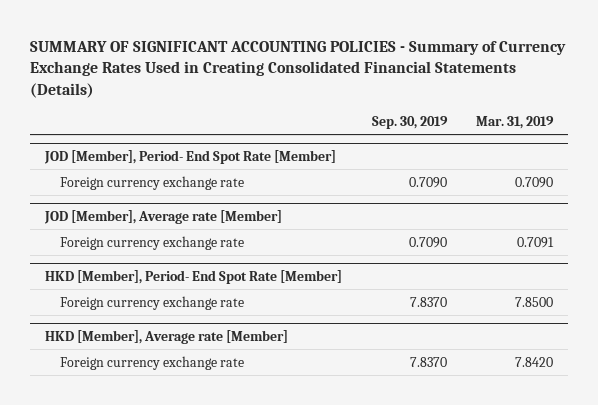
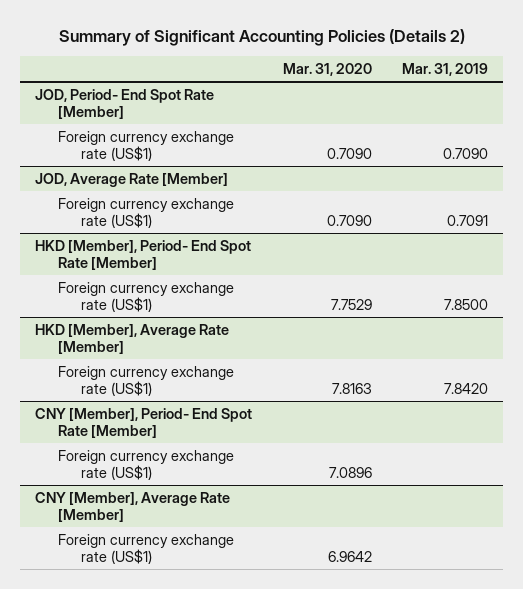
[30,40,567,98] SUMMARY OF SIGNIFICANT ACCOUNTING POLICIES - Summary of Currency Exchange Rates Used in Creating Consolidated Financial Statements (Details) -> [58,29,465,47] Summary of Significant Accounting Policies (Details 2)
[371,116,448,130] Sep. 30, 2019 -> none
none -> [282,63,372,77] Mar. 31, 2020
[43,150,336,165] JOD [Member], Period- End Spot Rate [Member] -> [35,88,215,119] JOD, Period- End Spot Rate [Member]
[59,175,244,190] Foreign currency exchange rate -> [57,130,234,161] Foreign currency exchange rate (US$1)
[43,210,282,225] JOD [Member], Average rate [Member] -> [35,172,229,187] JOD, Average Rate [Member]
[59,235,244,250] Foreign currency exchange rate -> [57,197,234,228] Foreign currency exchange rate (US$1)
[59,295,244,310] Foreign currency exchange rate -> [57,281,234,312] Foreign currency exchange rate (US$1)
[44,330,288,345] HKD [Member], Average rate [Member] -> [35,323,230,354] HKD [Member], Average Rate [Member]
[59,355,244,370] Foreign currency exchange rate -> [57,365,234,396] Foreign currency exchange rate (US$1)
none -> [35,407,253,438] CNY [Member], Period- End Spot Rate [Member]
none -> [57,449,234,480] Foreign currency exchange rate (US$1)
none -> [35,491,231,522] CNY [Member], Average Rate [Member]
none -> [57,533,234,564] Foreign currency exchange rate (US$1)

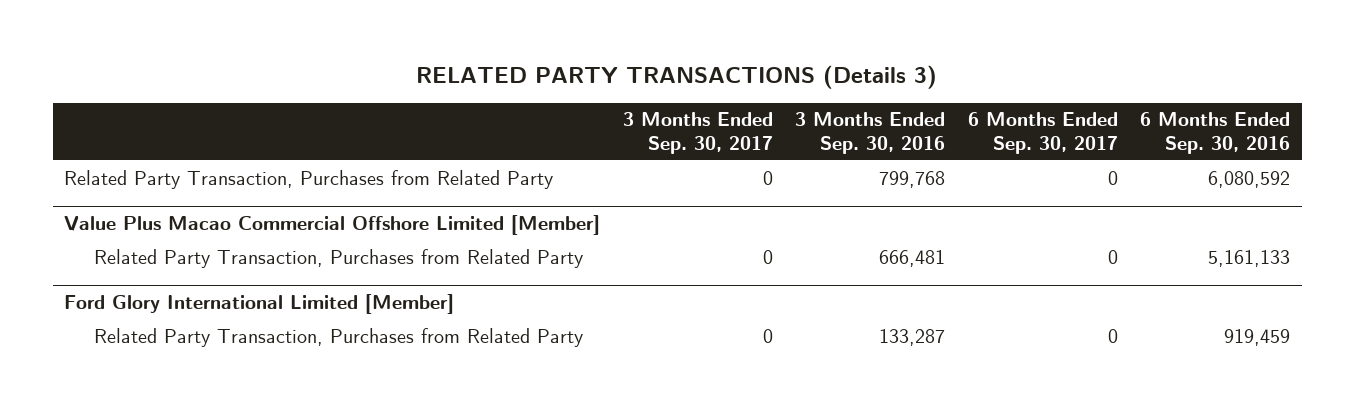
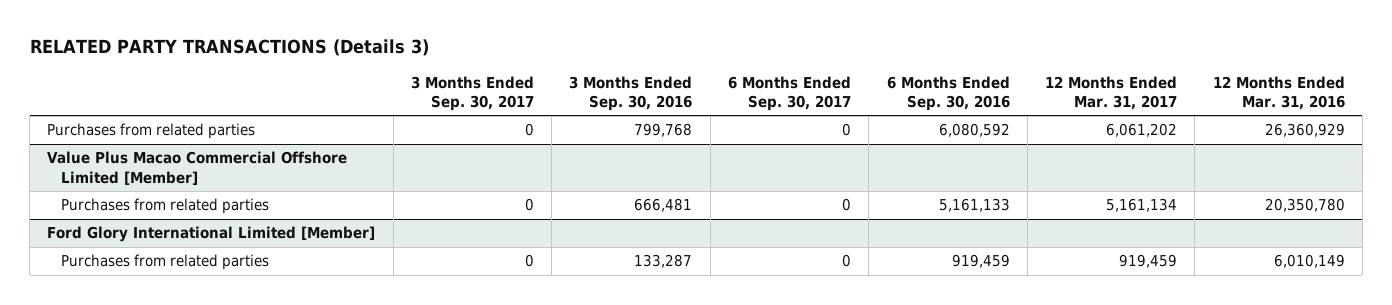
none -> [1045,75,1178,110] 12 Months Ended Mar. 31, 2017
none -> [1212,75,1345,110] 12 Months Ended Mar. 31, 2016
[64,169,554,189] Related Party Transaction, Purchases from Related Party -> [47,123,256,140] Purchases from related parties
[93,248,583,268] Related Party Transaction, Purchases from Related Party -> [60,198,269,215] Purchases from related parties
[93,327,583,347] Related Party Transaction, Purchases from Related Party -> [60,254,269,271] Purchases from related parties

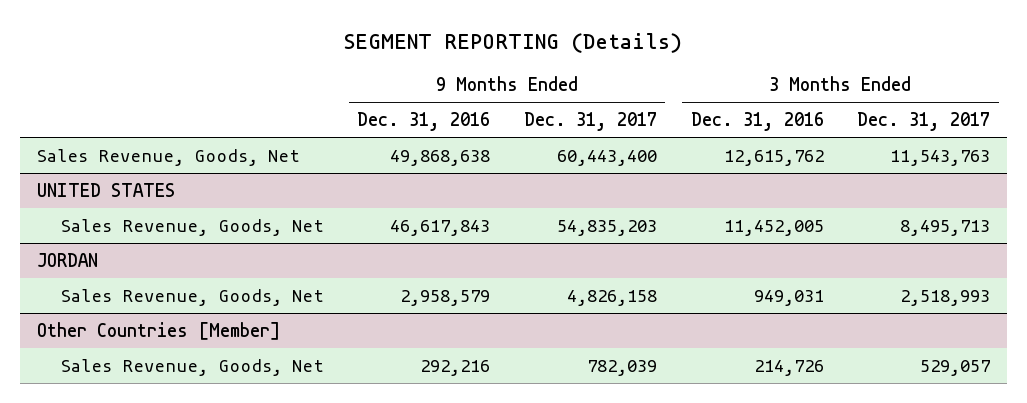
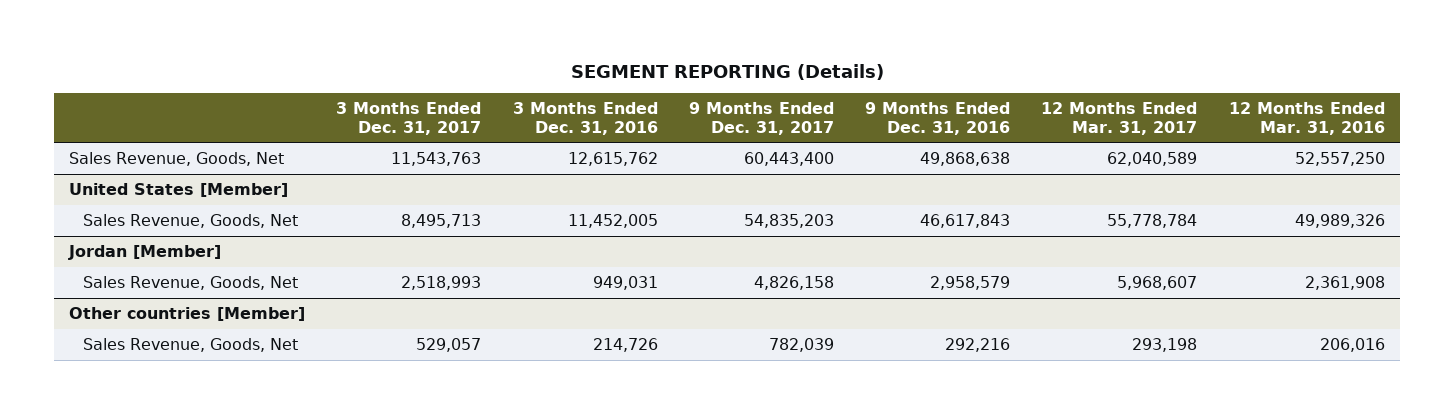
none -> [1041,102,1198,135] 12 Months Ended Mar. 31, 2017
none -> [1228,102,1385,135] 12 Months Ended Mar. 31, 2016
[36,182,175,197] UNITED STATES -> [69,182,289,197] United States [Member]
[36,252,98,267] JORDAN -> [68,244,222,260] Jordan [Member]
[36,321,280,340] Other Countries [Member] -> [69,306,306,321] Other countries [Member]

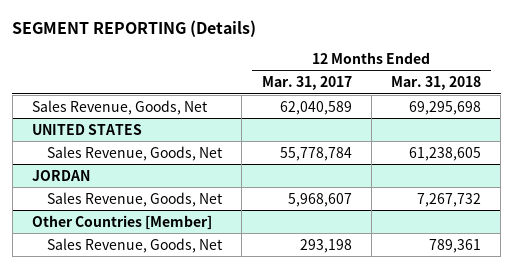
[336,102,482,135] 3 Months Ended Dec. 31, 2017 -> none
[512,102,658,135] 3 Months Ended Dec. 31, 2016 -> none
[688,102,834,135] 9 Months Ended Dec. 31, 2017 -> none
[865,102,1011,135] 9 Months Ended Dec. 31, 2016 -> none
[1228,102,1385,135] 12 Months Ended Mar. 31, 2016 -> none
none -> [390,76,481,91] Mar. 31, 2018
[69,182,289,197] United States [Member] -> [31,123,142,135] UNITED STATES
[68,244,222,260] Jordan [Member] -> [31,169,90,181] JORDAN
[69,306,306,321] Other countries [Member] -> [31,214,212,230] Other Countries [Member]

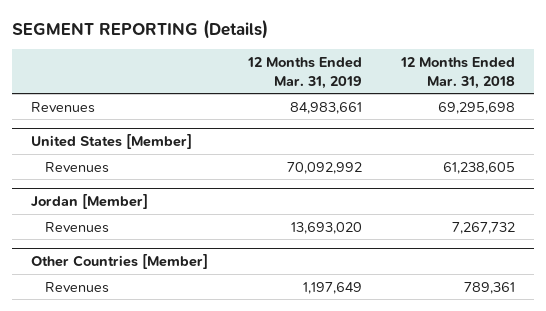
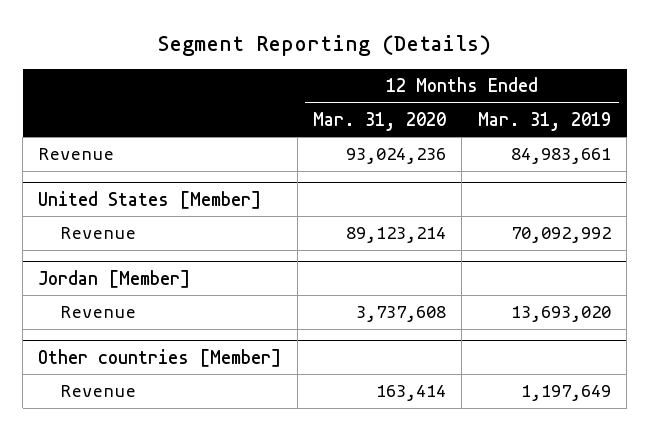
[11,18,268,39] SEGMENT REPORTING (Details) -> [157,34,491,56] Segment Reporting (Details)
[399,56,515,89] 12 Months Ended Mar. 31, 2018 -> none
none -> [313,111,447,131] Mar. 31, 2020
[31,101,96,113] Revenues -> [38,148,115,161] Revenue
[45,161,110,173] Revenues -> [60,227,137,240] Revenue
[45,221,110,233] Revenues -> [60,306,137,319] Revenue
[31,254,209,270] Other Countries [Member] -> [38,348,282,367] Other countries [Member]
[45,281,110,293] Revenues -> [60,385,137,398] Revenue

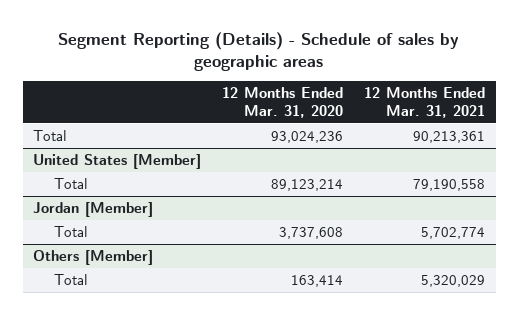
[157,34,491,56] Segment Reporting (Details) -> [58,31,460,72] Segment Reporting (Details) - Schedule of sales by geographic areas
[477,111,611,131] Mar. 31, 2019 -> none
none -> [364,87,486,118] 12 Months Ended Mar. 31, 2021
[38,148,115,161] Revenue -> [33,129,68,141] Total
[60,227,137,240] Revenue -> [54,177,89,189] Total
[60,306,137,319] Revenue -> [54,225,89,237] Total
[38,348,282,367] Other countries [Member] -> [33,249,154,265] Others [Member]
[60,385,137,398] Revenue -> [54,273,89,285] Total

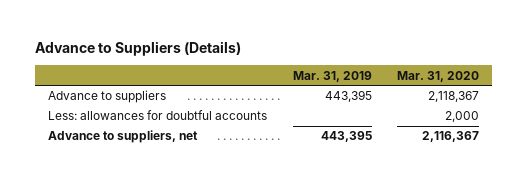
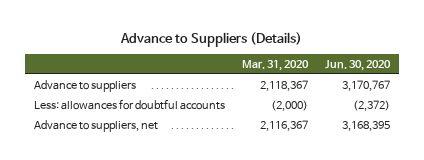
[292,70,372,82] Mar. 31, 2019 -> none
none -> [325,59,392,71] Jun. 30, 2020
[445,111,480,123] 2,000 -> [271,99,309,111] (2,000)

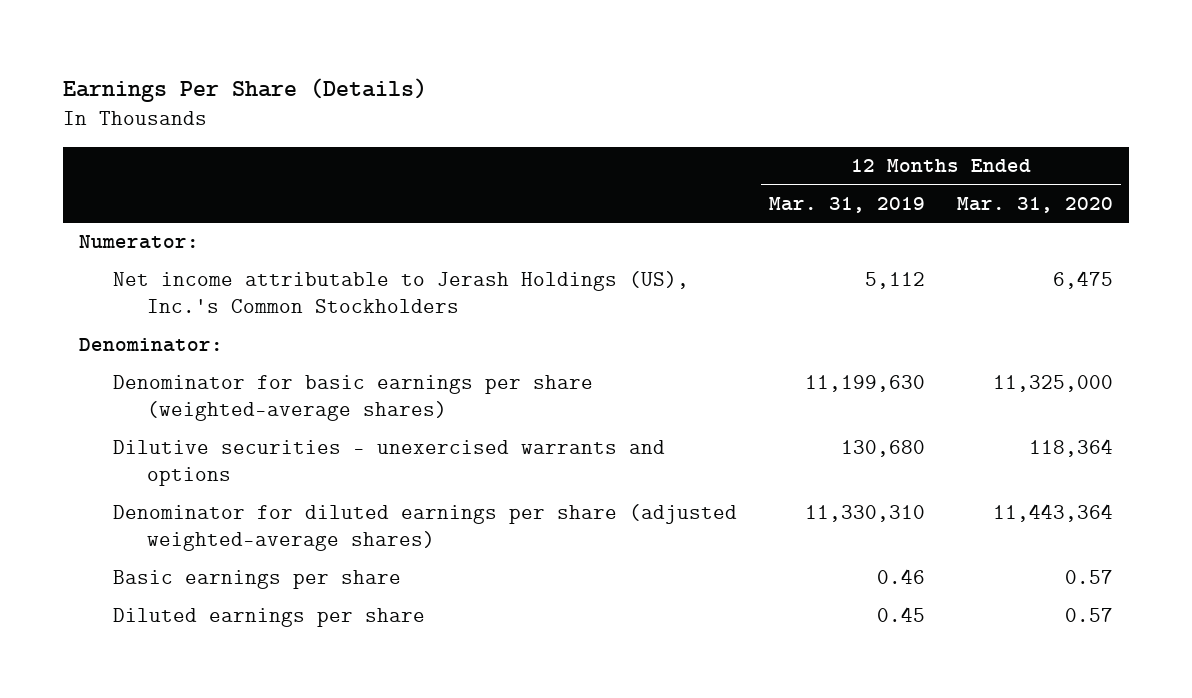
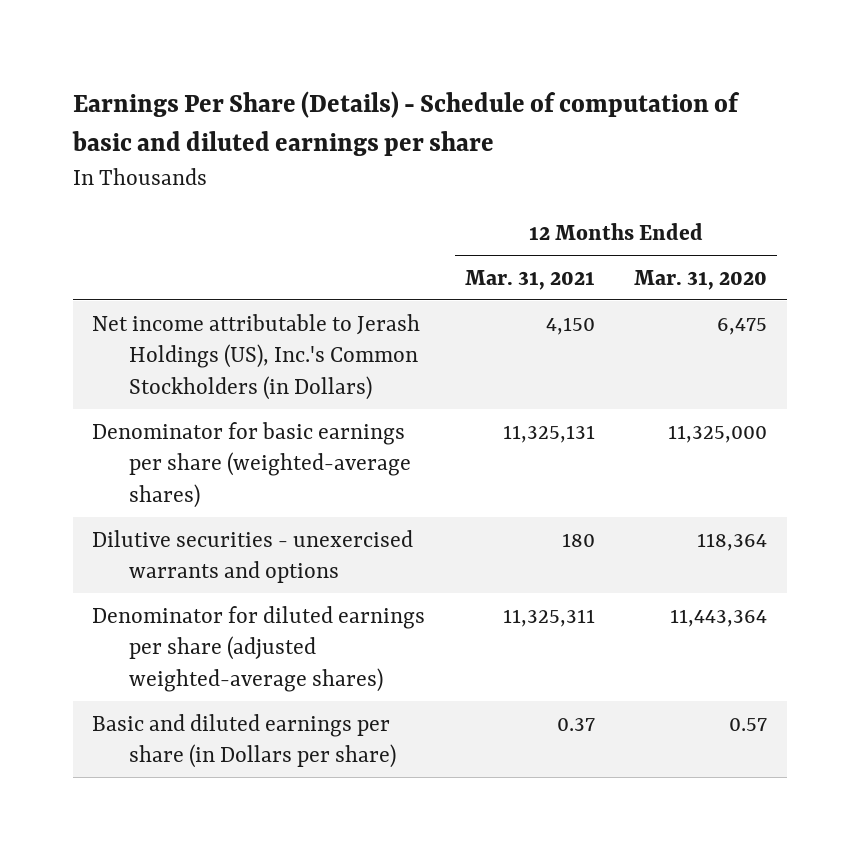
[63,78,428,103] Earnings Per Share (Details) -> [71,90,740,156] Earnings Per Share (Details) - Schedule of computation of basic and diluted earnings per share
[768,196,925,213] Mar. 31, 2019 -> none
none -> [464,269,595,290] Mar. 31, 2021
[79,235,200,250] Numerator: -> none
[79,338,224,353] Denominator: -> none
[113,271,690,314] Net income attributable to Jerash Holdings (US), Inc.'s Common Stockholders -> [92,313,421,400] Net income attributable to Jerash Holdings (US), Inc.'s Common Stockholders (in Dollars)
[113,570,402,590] Basic earnings per share -> none
[113,608,426,628] Diluted earnings per share -> [92,713,397,769] Basic and diluted earnings per share (in Dollars per share)

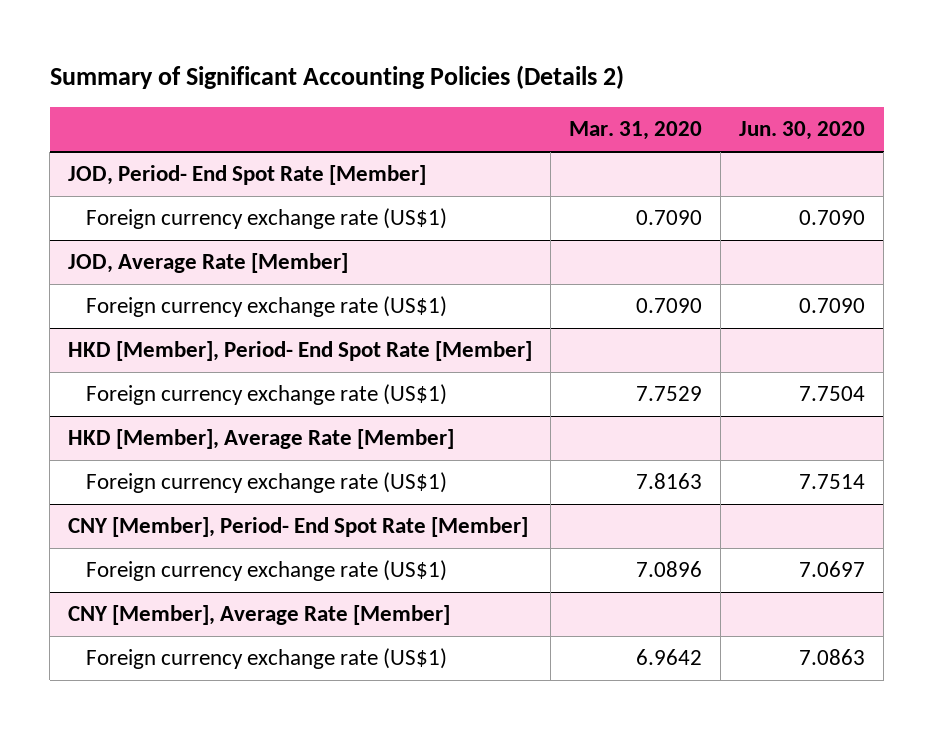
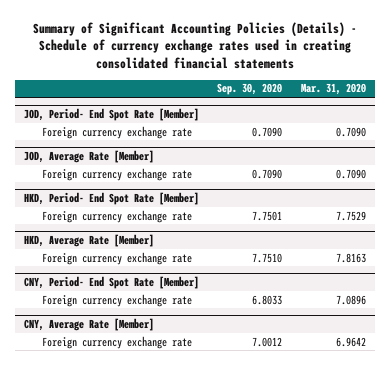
[49,64,624,89] Summary of Significant Accounting Policies (Details 2) -> [32,21,357,70] Summary of Significant Accounting Policies (Details) - Schedule of currency exchange rates used in creating consolidated financial statements
[739,121,866,141] Jun. 30, 2020 -> none
none -> [217,83,283,96] Sep. 30, 2020
[85,208,447,230] Foreign currency exchange rate (US$1) -> [41,125,192,139] Foreign currency exchange rate
[85,296,447,318] Foreign currency exchange rate (US$1) -> [41,167,192,181] Foreign currency exchange rate
[68,341,533,362] HKD [Member], Period- End Spot Rate [Member] -> [24,191,200,205] HKD, Period- End Spot Rate [Member]
[85,384,447,406] Foreign currency exchange rate (US$1) -> [41,209,192,223] Foreign currency exchange rate
[68,429,455,450] HKD [Member], Average Rate [Member] -> [24,233,155,247] HKD, Average Rate [Member]
[85,472,447,494] Foreign currency exchange rate (US$1) -> [41,251,192,265] Foreign currency exchange rate
[68,517,529,538] CNY [Member], Period- End Spot Rate [Member] -> [24,275,200,289] CNY, Period- End Spot Rate [Member]
[85,560,447,582] Foreign currency exchange rate (US$1) -> [41,293,192,307] Foreign currency exchange rate
[68,605,451,626] CNY [Member], Average Rate [Member] -> [24,317,155,331] CNY, Average Rate [Member]
[85,648,447,670] Foreign currency exchange rate (US$1) -> [41,335,192,349] Foreign currency exchange rate

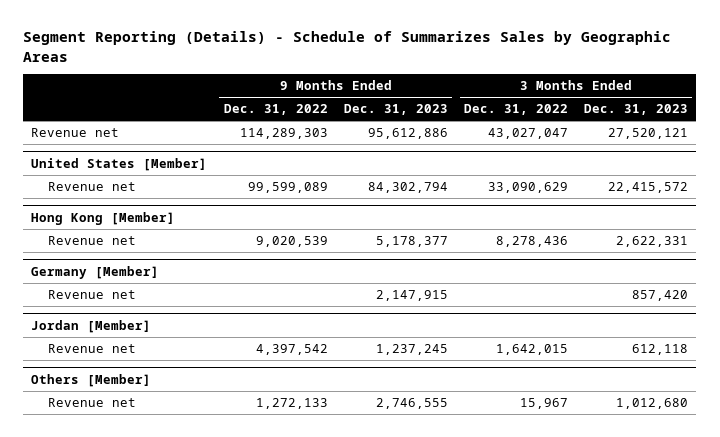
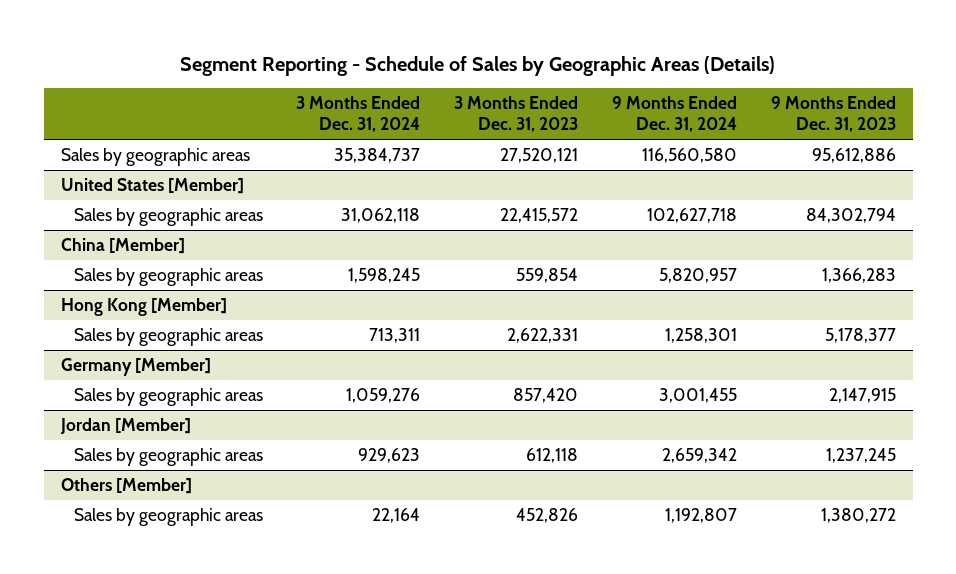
[23,31,672,62] Segment Reporting (Details) - Schedule of Summarizes Sales by Geographic Areas -> [180,55,776,76] Segment Reporting - Schedule of Sales by Geographic Areas (Details)
[223,104,328,116] Dec. 31, 2022 -> none
[464,104,569,116] Dec. 31, 2022 -> none
none -> [296,96,421,133] 3 Months Ended Dec. 31, 2024
none -> [611,96,737,133] 9 Months Ended Dec. 31, 2024
[31,127,120,137] Revenue net -> [60,148,250,167] Sales by geographic areas
[47,181,136,191] Revenue net -> [73,208,263,227] Sales by geographic areas
none -> [60,238,185,255] China [Member]
none -> [73,268,263,287] Sales by geographic areas
[47,235,136,245] Revenue net -> [73,328,263,347] Sales by geographic areas
[47,289,136,299] Revenue net -> [73,388,263,407] Sales by geographic areas
[47,343,136,353] Revenue net -> [73,448,263,467] Sales by geographic areas
[47,397,136,407] Revenue net -> none
none -> [73,508,263,527] Sales by geographic areas

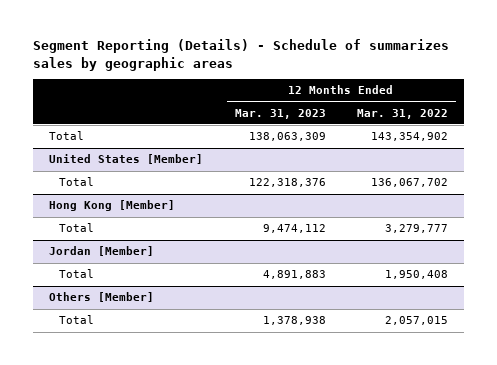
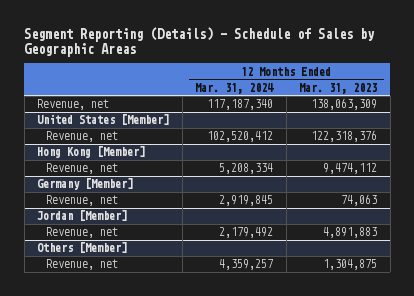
[32,39,449,71] Segment Reporting (Details) - Schedule of summarizes sales by geographic areas -> [24,26,376,57] Segment Reporting (Details) - Schedule of Sales by Geographic Areas
[357,108,449,119] Mar. 31, 2022 -> none
none -> [195,82,275,94] Mar. 31, 2024
[48,131,84,141] Total -> [37,99,110,111] Revenue, net
[59,177,95,187] Total -> [45,131,118,143] Revenue, net
[59,223,95,233] Total -> [45,163,118,175] Revenue, net
none -> [37,178,134,191] Germany [Member]
none -> [45,195,118,207] Revenue, net
[59,269,95,279] Total -> [45,227,118,239] Revenue, net
[59,315,95,325] Total -> none
none -> [45,259,118,271] Revenue, net

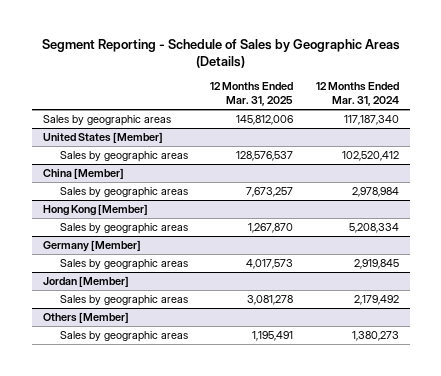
[24,26,376,57] Segment Reporting (Details) - Schedule of Sales by Geographic Areas -> [41,38,400,69] Segment Reporting - Schedule of Sales by Geographic Areas (Details)
[299,82,378,94] Mar. 31, 2023 -> none
none -> [210,82,294,107] 12 Months Ended Mar. 31, 2025
[37,99,110,111] Revenue, net -> [42,114,171,126] Sales by geographic areas
[45,131,118,143] Revenue, net -> [60,150,189,162] Sales by geographic areas
none -> [42,167,124,179] China [Member]
none -> [60,186,189,198] Sales by geographic areas
[45,163,118,175] Revenue, net -> [60,222,189,234] Sales by geographic areas
[45,195,118,207] Revenue, net -> [60,258,189,270] Sales by geographic areas
[45,227,118,239] Revenue, net -> [60,294,189,306] Sales by geographic areas
[45,259,118,271] Revenue, net -> none
none -> [60,330,189,342] Sales by geographic areas

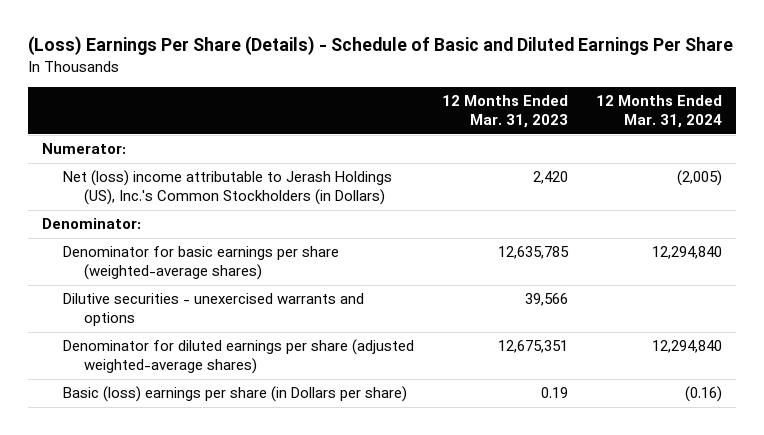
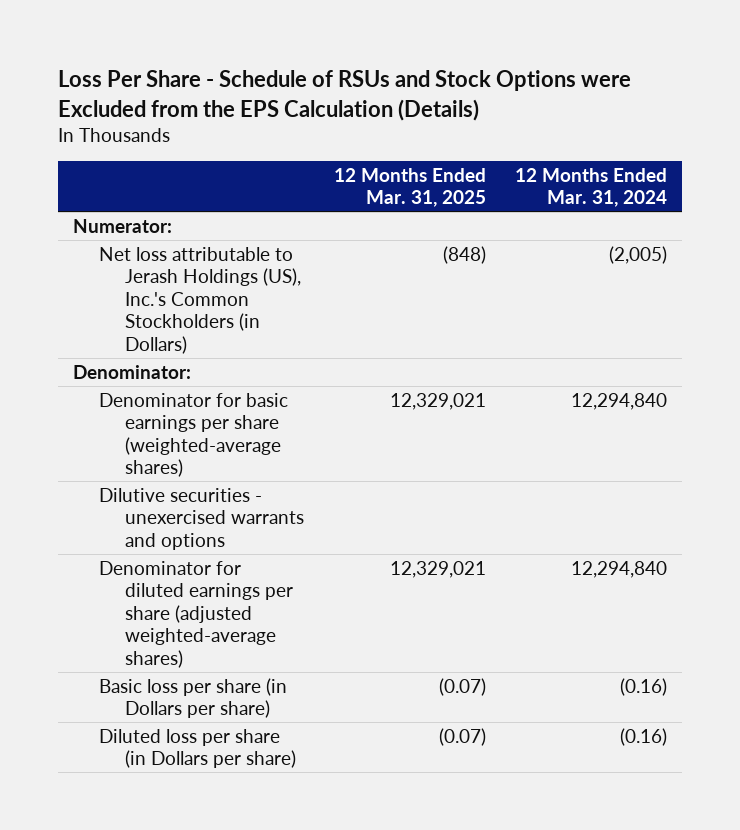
[27,36,733,56] (Loss) Earnings Per Share (Details) - Schedule of Basic and Diluted Earnings Per Share -> [58,70,632,121] Loss Per Share - Schedule of RSUs and Stock Options were Excluded from the EPS Calculation (Details)
[442,95,569,128] 12 Months Ended Mar. 31, 2023 -> none
none -> [333,167,486,208] 12 Months Ended Mar. 31, 2025
[63,170,393,206] Net (loss) income attributable to Jerash Holdings (US), Inc.'s Common Stockholders (in Dollars) -> [99,246,301,354] Net loss attributable to Jerash Holdings (US), Inc.'s Common Stockholders (in Dollars)
[63,386,408,403] Basic (loss) earnings per share (in Dollars per share) -> [99,677,288,719] Basic loss per share (in Dollars per share)
none -> [99,728,296,769] Diluted loss per share (in Dollars per share)

